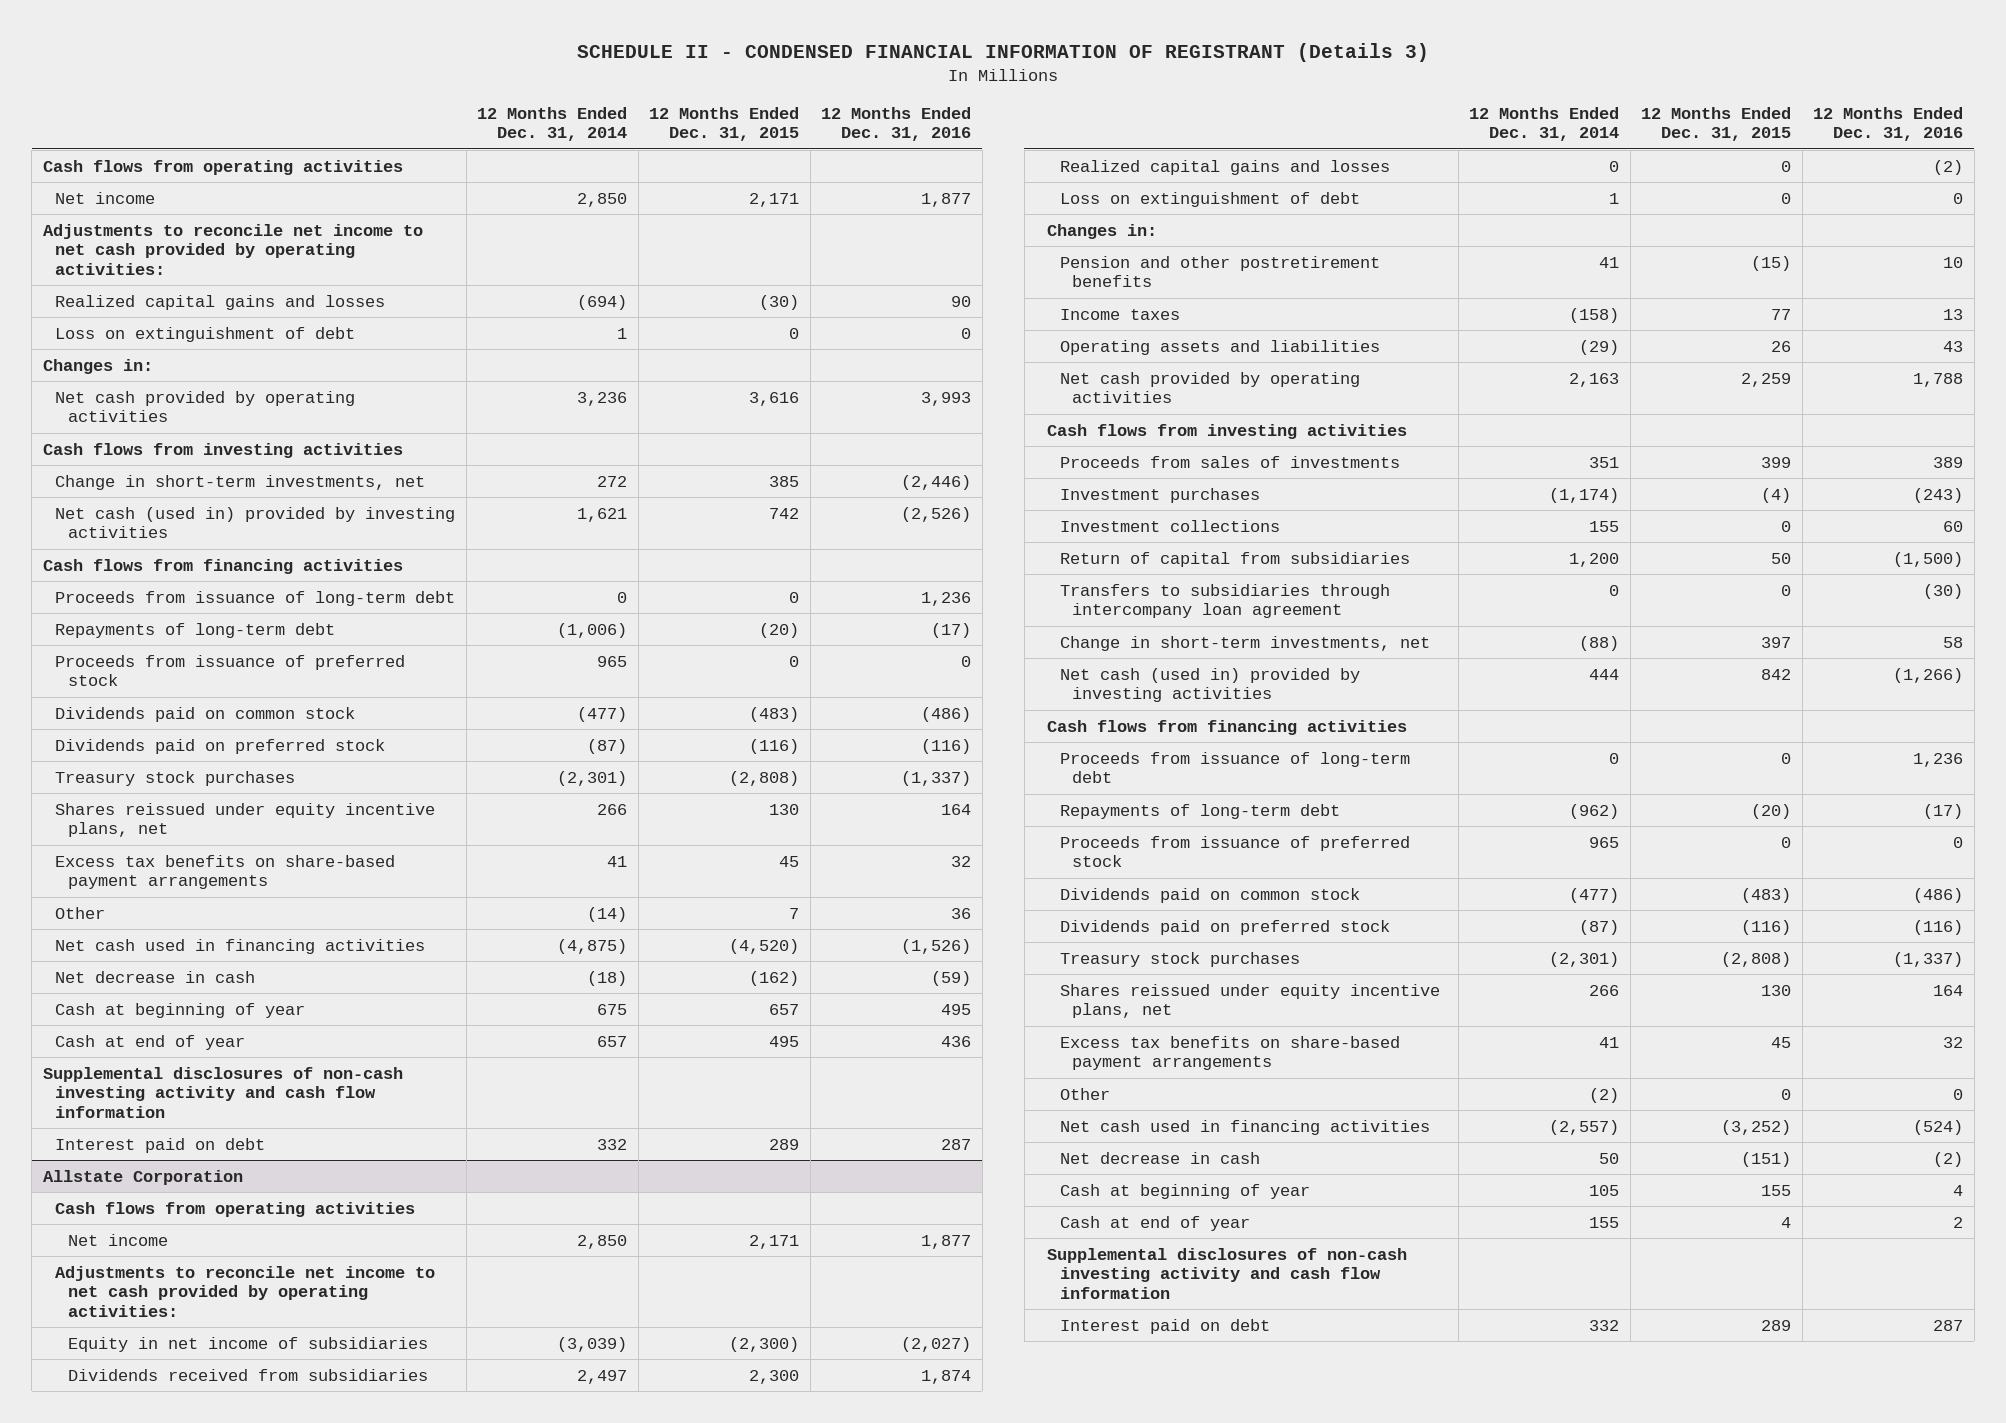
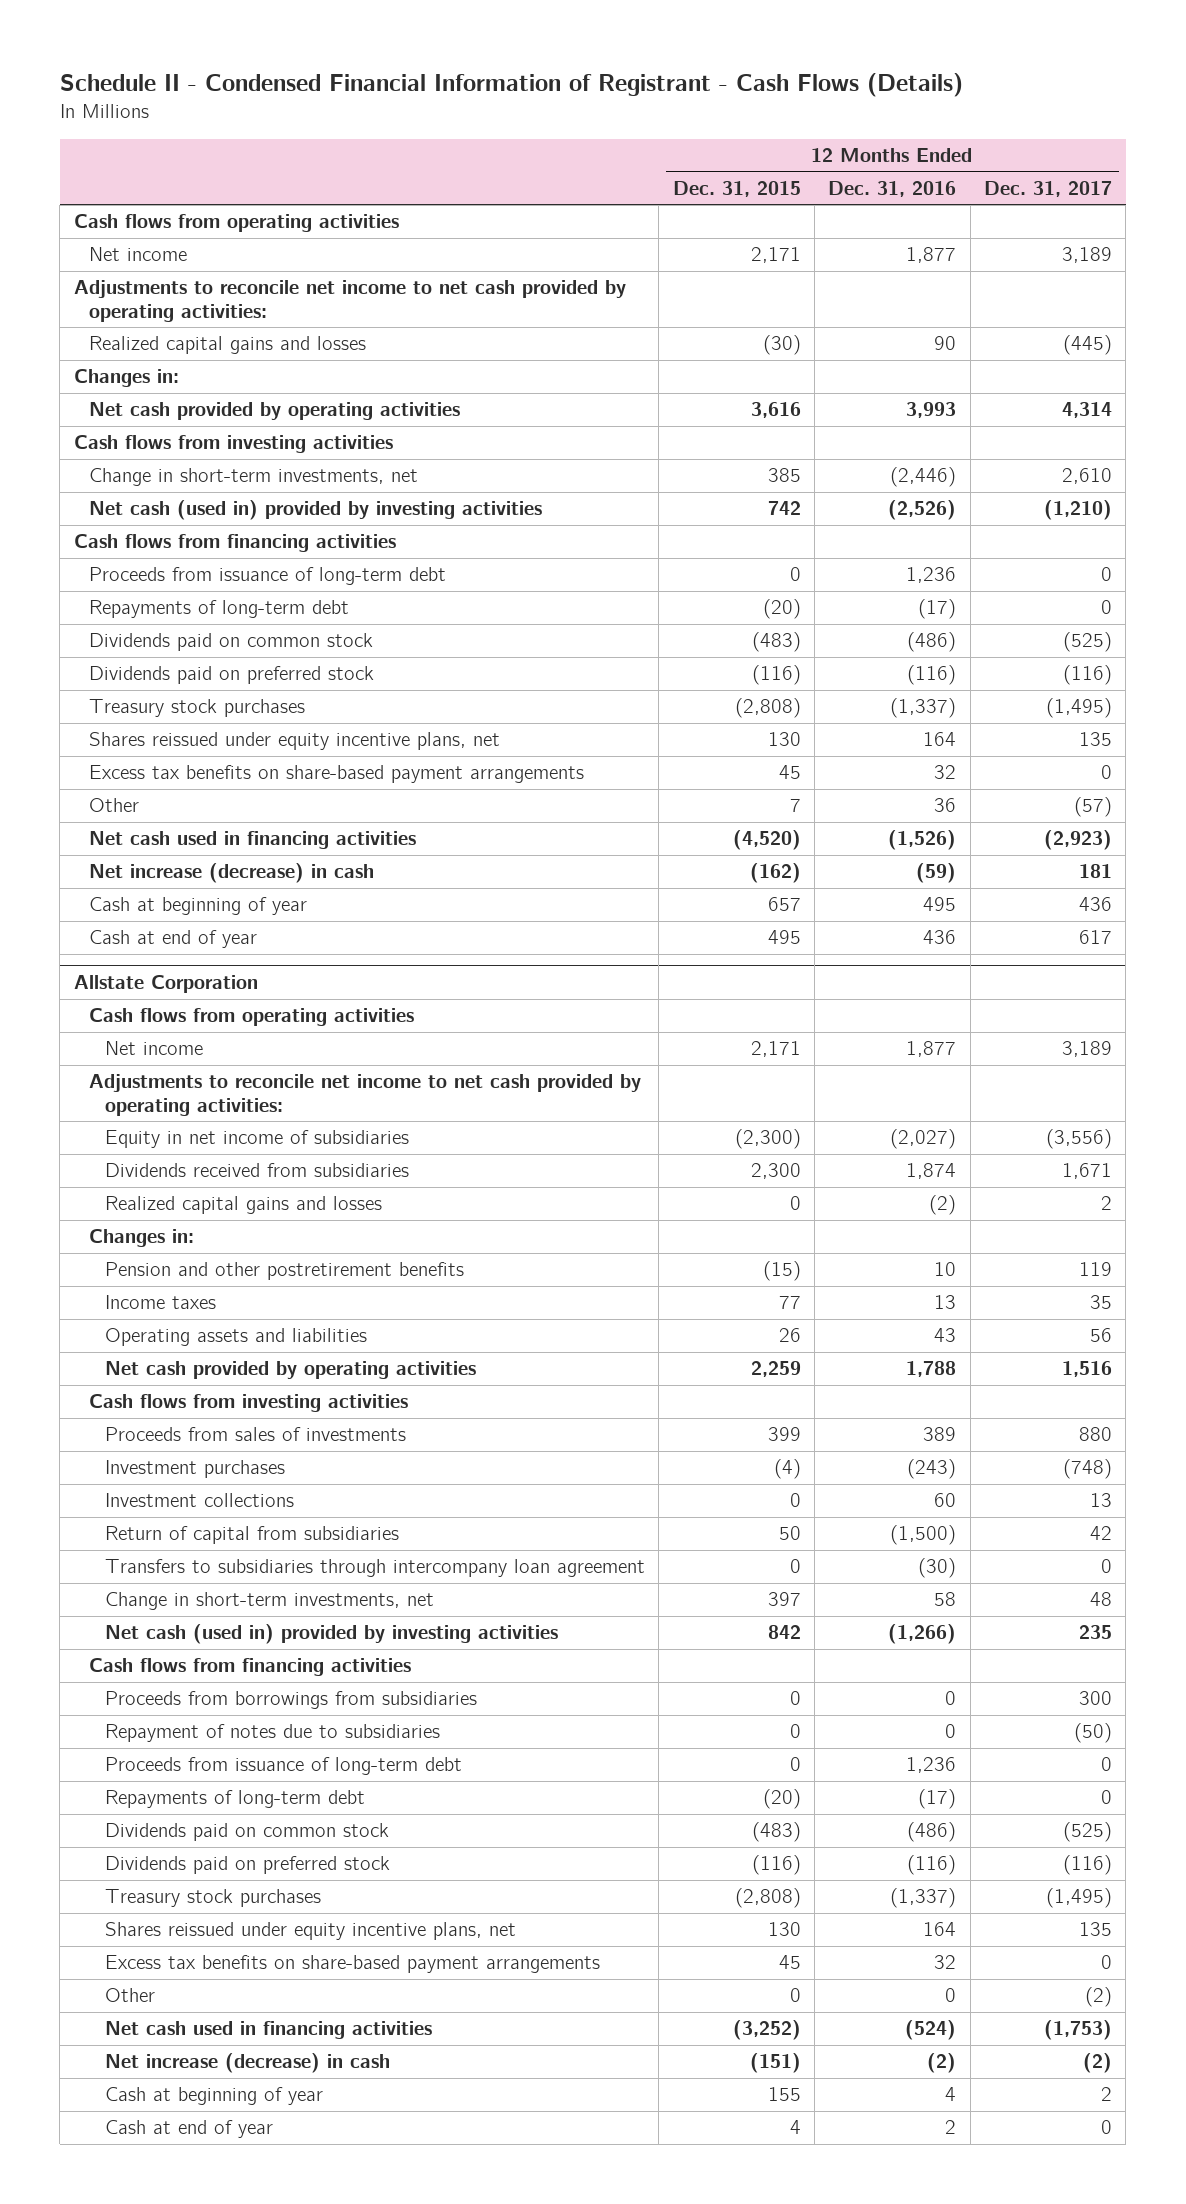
[577,42,1430,62] SCHEDULE II - CONDENSED FINANCIAL INFORMATION OF REGISTRANT (Details 3) -> [59,73,963,98] Schedule II - Condensed Financial Information of Registrant - Cash Flows (Details)
[477,106,628,142] 12 Months Ended Dec. 31, 2014 -> none
none -> [984,180,1113,197] Dec. 31, 2017
[55,326,356,342] Loss on extinguishment of debt -> none
[55,654,406,687] Proceeds from issuance of preferred stock -> none
[55,970,256,983] Net decrease in cash -> [89,863,375,884] Net increase (decrease) in cash
[42,1066,403,1118] Supplemental disclosures of non-cash investing activity and cash flow information -> none
[55,1137,266,1153] Interest paid on debt -> none
[1059,191,1360,207] Loss on extinguishment of debt -> none
none -> [105,1691,478,1710] Proceeds from borrowings from subsidiaries
none -> [105,1724,441,1743] Repayment of notes due to subsidiaries
[1059,835,1410,868] Proceeds from issuance of preferred stock -> none
[1059,1151,1260,1164] Net decrease in cash -> [105,2053,391,2074] Net increase (decrease) in cash
[1047,1247,1408,1299] Supplemental disclosures of non-cash investing activity and cash flow information -> none
[1059,1318,1270,1334] Interest paid on debt -> none

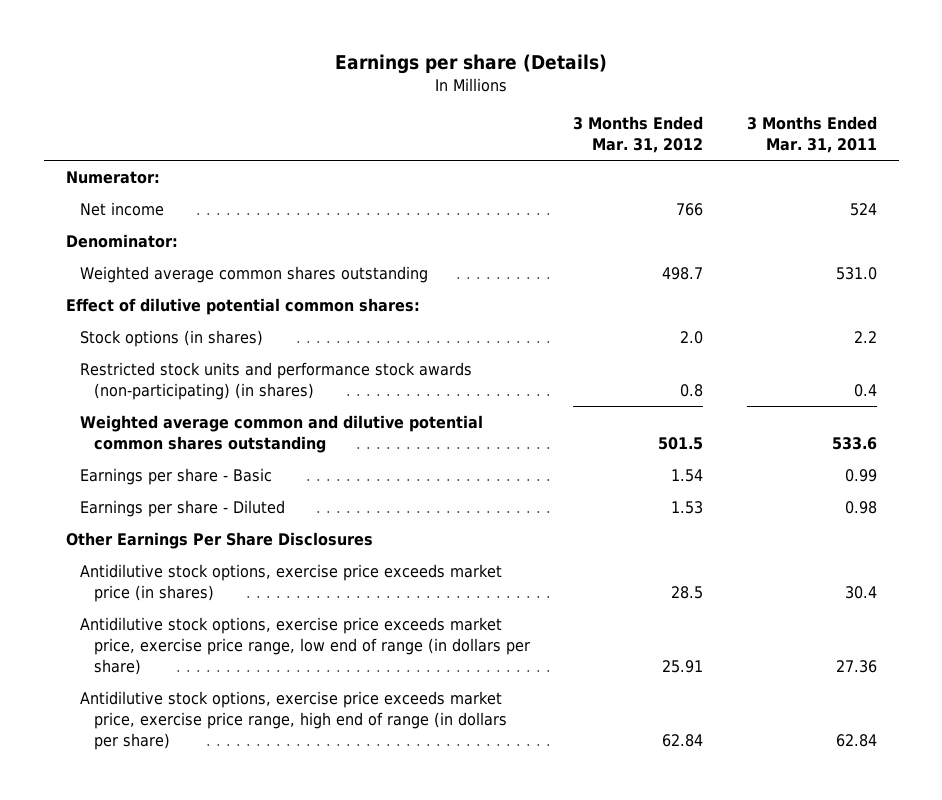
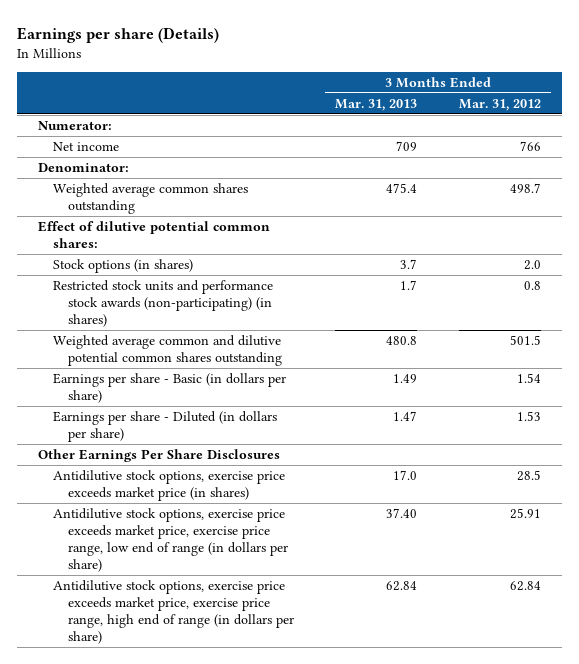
[746,116,877,154] 3 Months Ended Mar. 31, 2011 -> none
none -> [335,99,418,112] Mar. 31, 2013
[79,467,272,485] Earnings per share - Basic -> [52,373,286,403] Earnings per share - Basic (in dollars per share)
[79,499,285,517] Earnings per share - Diluted -> [52,411,277,442] Earnings per share - Diluted (in dollars per share)

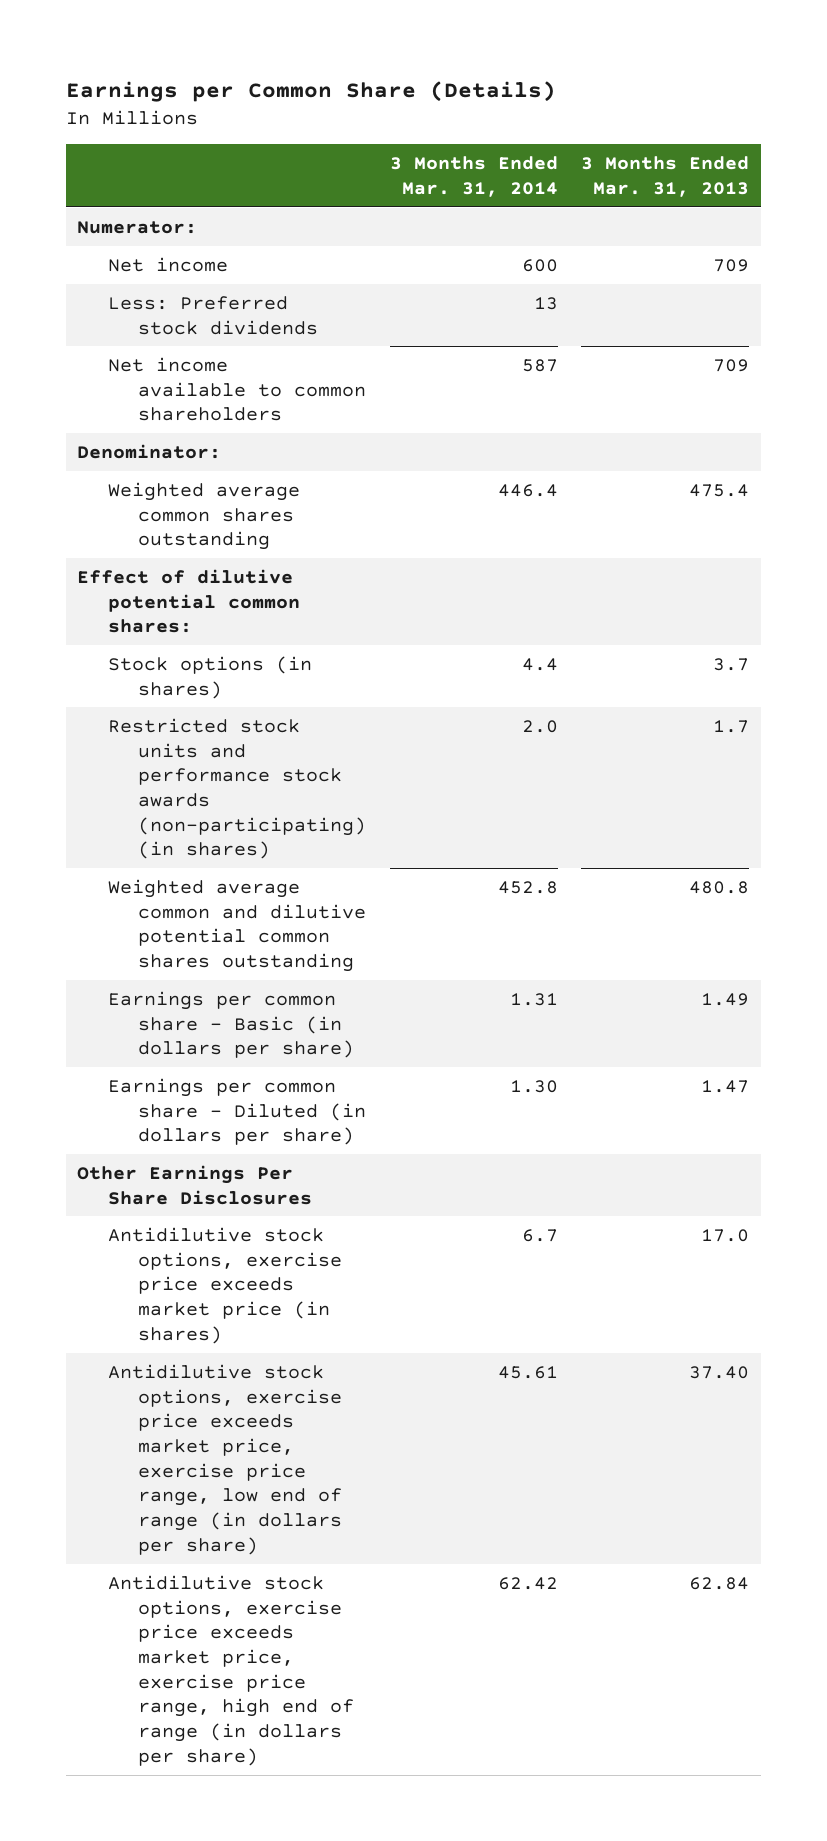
[17,26,220,43] Earnings per share (Details) -> [65,80,556,102] Earnings per Common Share (Details)
[458,99,541,112] Mar. 31, 2012 -> none
none -> [389,155,558,197] 3 Months Ended Mar. 31, 2014
none -> [107,295,319,335] Less: Preferred stock dividends
none -> [107,356,367,422] Net income available to common shareholders
[52,373,286,403] Earnings per share - Basic (in dollars per share) -> [107,990,355,1059] Earnings per common share - Basic (in dollars per share)
[52,411,277,442] Earnings per share - Diluted (in dollars per share) -> [107,1077,367,1146] Earnings per common share - Diluted (in dollars per share)

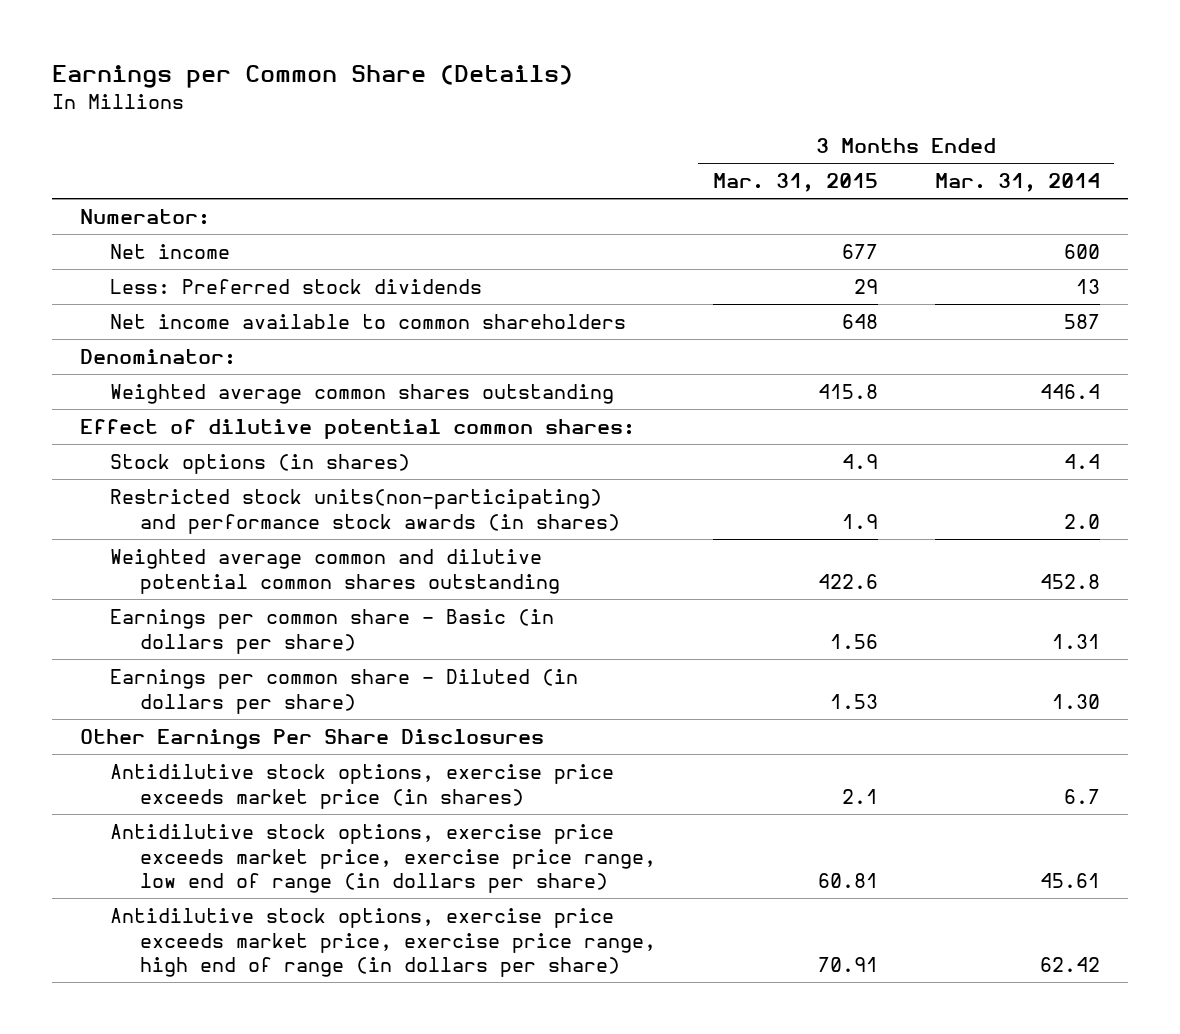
[581,155,750,197] 3 Months Ended Mar. 31, 2013 -> none
none -> [712,173,878,193] Mar. 31, 2015
[107,717,367,860] Restricted stock units and performance stock awards (non-participating) (in shares) -> [109,488,620,534] Restricted stock units(non-participating) and performance stock awards (in shares)

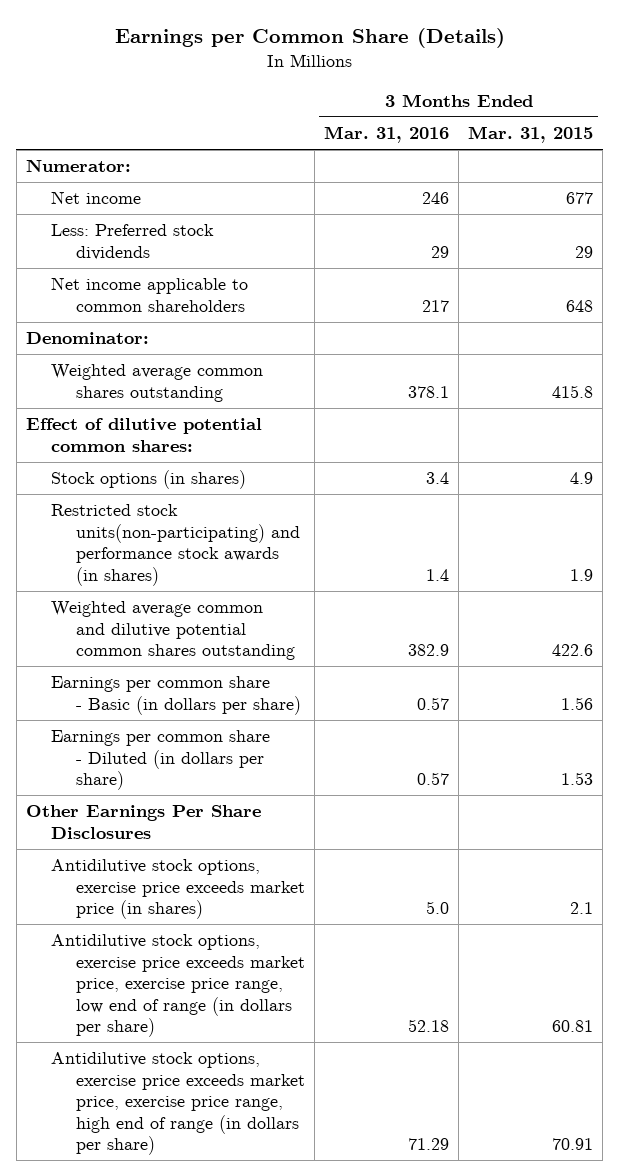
[934,173,1100,193] Mar. 31, 2014 -> none
none -> [324,126,450,144] Mar. 31, 2016
[109,313,626,329] Net income available to common shareholders -> [50,277,248,312] Net income applicable to common shareholders

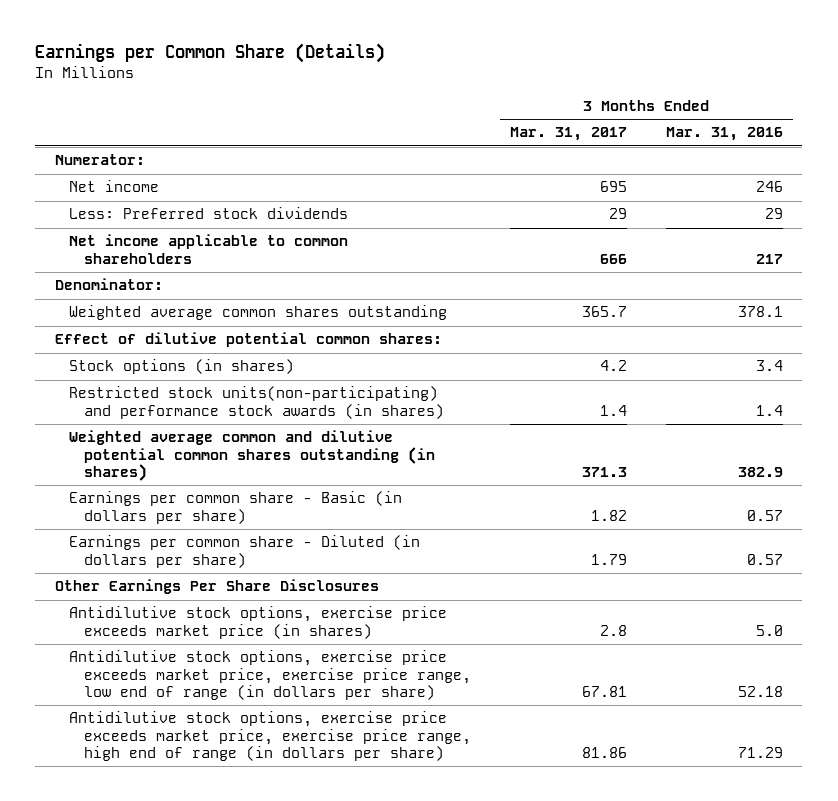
[468,126,594,144] Mar. 31, 2015 -> none
none -> [510,127,628,142] Mar. 31, 2017
[50,601,296,661] Weighted average common and dilutive potential common shares outstanding -> [69,430,436,482] Weighted average common and dilutive potential common shares outstanding (in shares)

